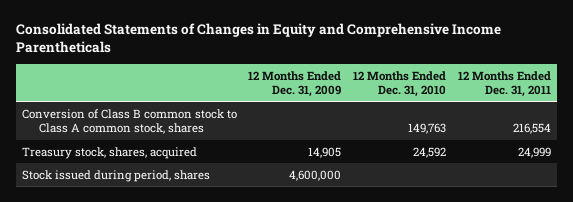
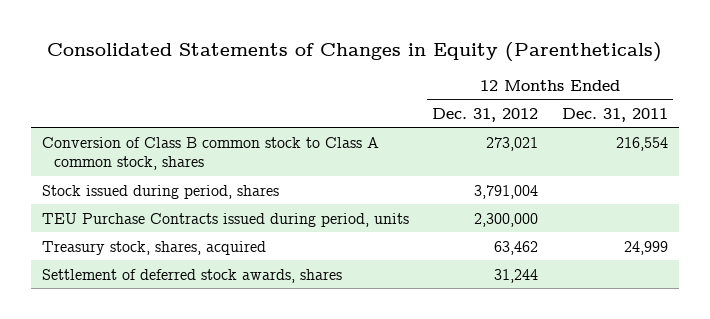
[15,22,501,53] Consolidated Statements of Changes in Equity and Comprehensive Income Parentheticals -> [46,41,662,62] Consolidated Statements of Changes in Equity (Parentheticals)
[248,70,342,97] 12 Months Ended Dec. 31, 2009 -> none
[353,70,447,97] 12 Months Ended Dec. 31, 2010 -> none
none -> [432,107,539,122] Dec. 31, 2012
none -> [42,212,410,227] TEU Purchase Contracts issued during period, units
[21,146,197,159] Treasury stock, shares, acquired -> [42,240,267,255] Treasury stock, shares, acquired
none -> [42,268,343,283] Settlement of deferred stock awards, shares

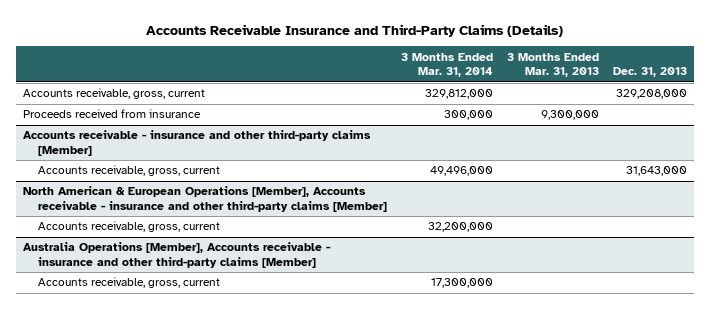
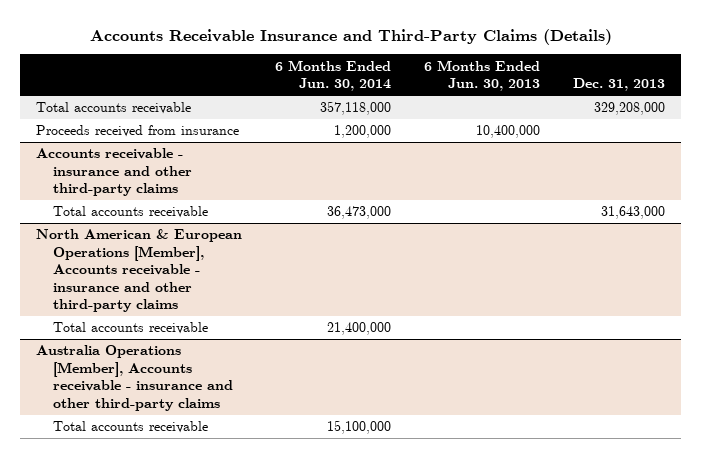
[401,52,494,78] 3 Months Ended Mar. 31, 2014 -> none
[507,52,600,78] 3 Months Ended Mar. 31, 2013 -> none
none -> [275,59,392,92] 6 Months Ended Jun. 30, 2014
none -> [424,59,541,92] 6 Months Ended Jun. 30, 2013
[23,88,206,100] Accounts receivable, gross, current -> [36,102,192,115] Total accounts receivable
[23,130,372,156] Accounts receivable - insurance and other third-party claims [Member] -> [36,148,192,197] Accounts receivable - insurance and other third-party claims
[38,165,221,177] Accounts receivable, gross, current -> [52,206,208,219] Total accounts receivable
[23,186,388,212] North American & European Operations [Member], Accounts receivable - insurance and other third-party claims [Member] -> [36,229,243,313] North American & European Operations [Member], Accounts receivable - insurance and other third-party claims
[38,221,221,233] Accounts receivable, gross, current -> [52,322,208,335] Total accounts receivable
[23,242,332,268] Australia Operations [Member], Accounts receivable - insurance and other third-party claims [Member] -> [36,345,233,411] Australia Operations [Member], Accounts receivable - insurance and other third-party claims
[38,277,221,289] Accounts receivable, gross, current -> [52,421,208,434] Total accounts receivable

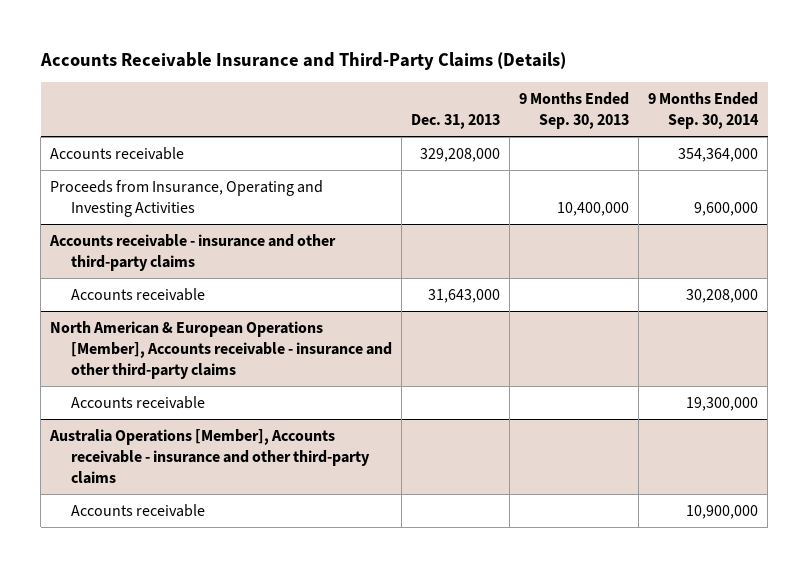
[275,59,392,92] 6 Months Ended Jun. 30, 2014 -> none
[424,59,541,92] 6 Months Ended Jun. 30, 2013 -> none
none -> [519,91,630,129] 9 Months Ended Sep. 30, 2013
none -> [648,91,760,129] 9 Months Ended Sep. 30, 2014
[36,125,240,138] Proceeds received from insurance -> none
[36,102,192,115] Total accounts receivable -> [50,146,185,160] Accounts receivable
none -> [50,179,324,217] Proceeds from Insurance, Operating and Investing Activities
[52,206,208,219] Total accounts receivable -> [71,287,206,301] Accounts receivable
[52,322,208,335] Total accounts receivable -> [71,395,206,409] Accounts receivable
[52,421,208,434] Total accounts receivable -> [71,503,206,517] Accounts receivable

